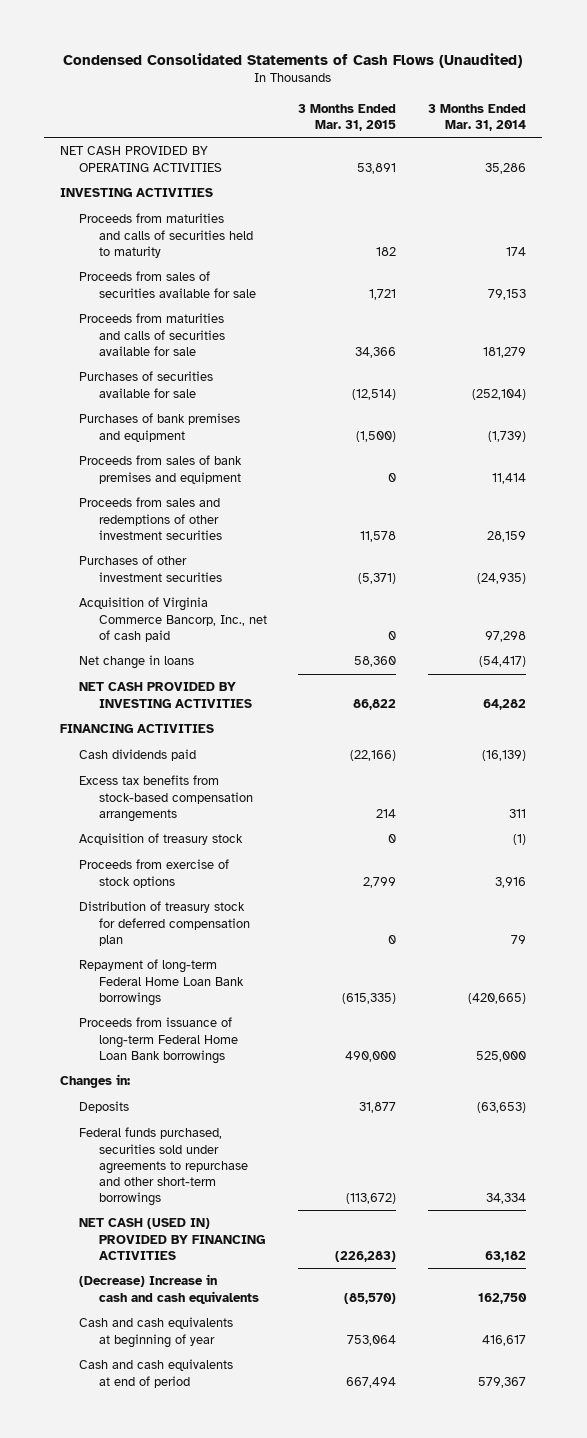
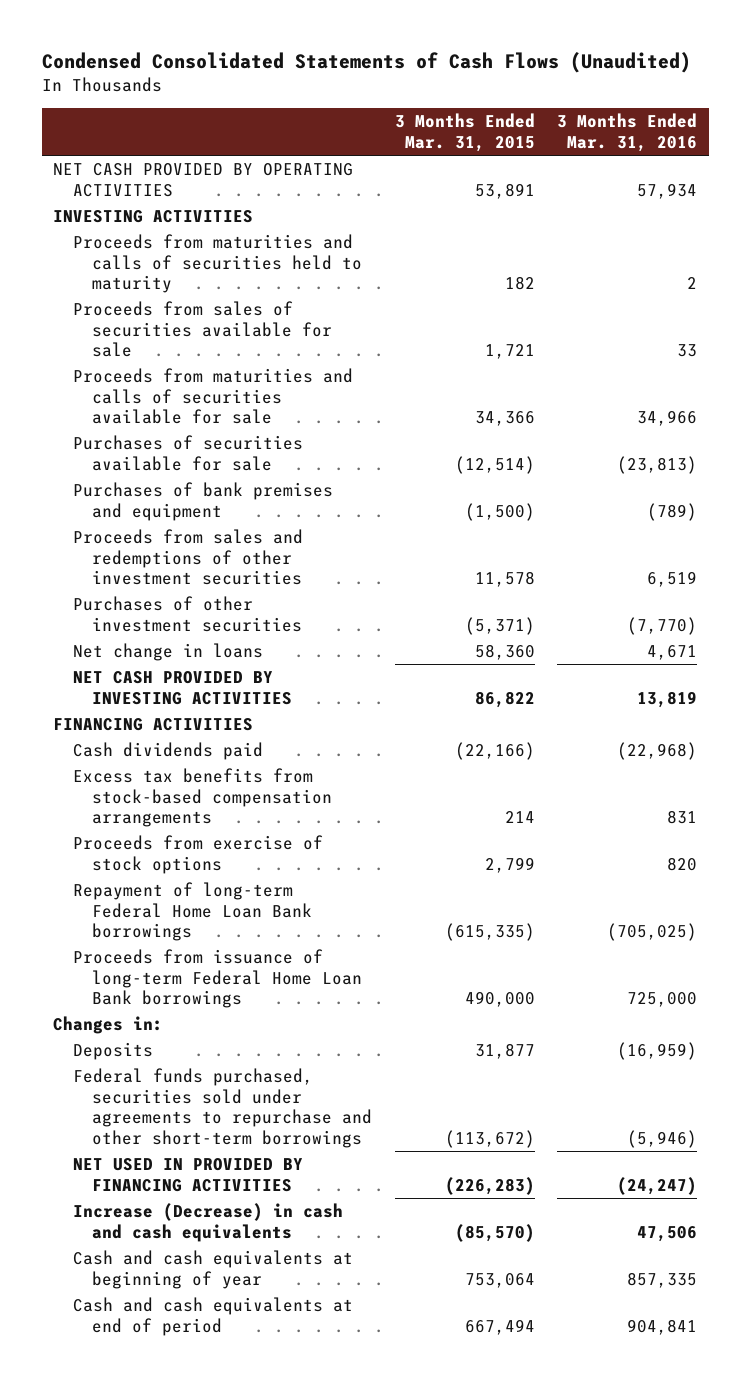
[428,103,527,131] 3 Months Ended Mar. 31, 2014 -> none
none -> [557,113,698,152] 3 Months Ended Mar. 31, 2016
[79,455,243,484] Proceeds from sales of bank premises and equipment -> none
[79,597,267,642] Acquisition of Virginia Commerce Bancorp, Inc., net of cash paid -> none
[79,833,244,846] Acquisition of treasury stock -> none
[79,901,250,946] Distribution of treasury stock for deferred compensation plan -> none
[79,1218,265,1260] NET CASH (USED IN) PROVIDED BY FINANCING ACTIVITIES -> [72,1158,303,1192] NET USED IN PROVIDED BY FINANCING ACTIVITIES
[79,1274,259,1304] (Decrease) Increase in cash and cash equivalents -> [72,1203,343,1242] Increase (Decrease) in cash and cash equivalents

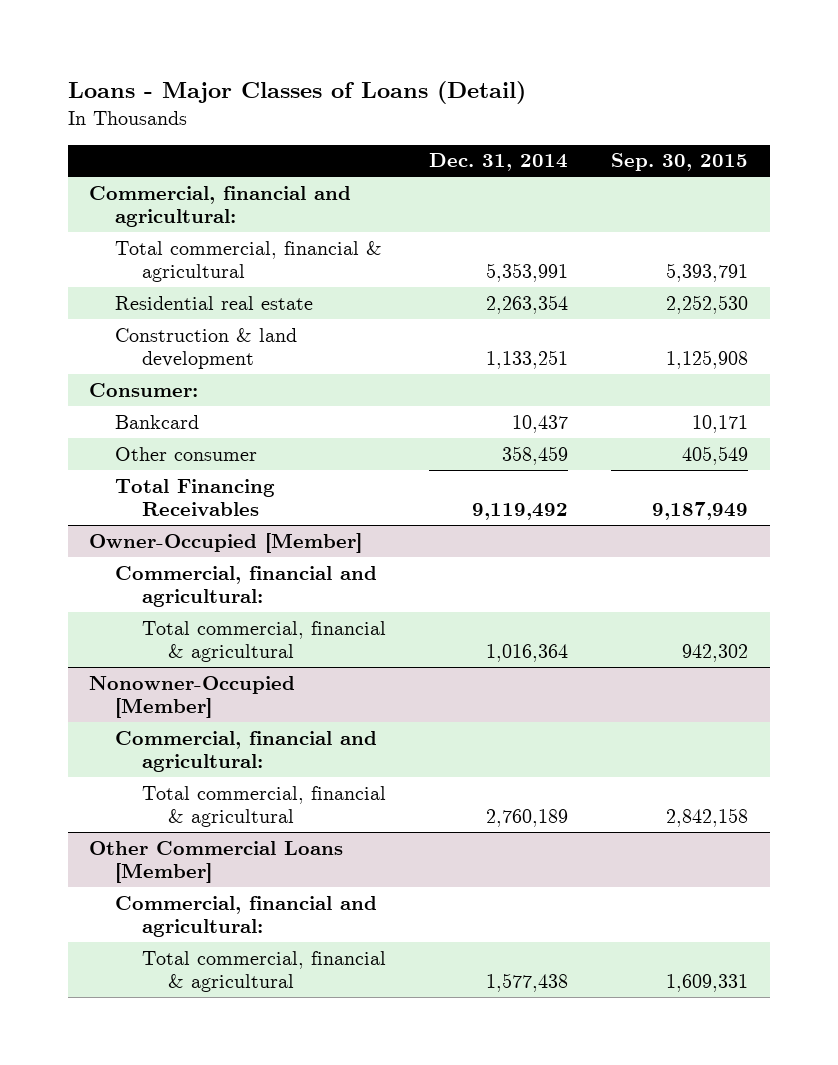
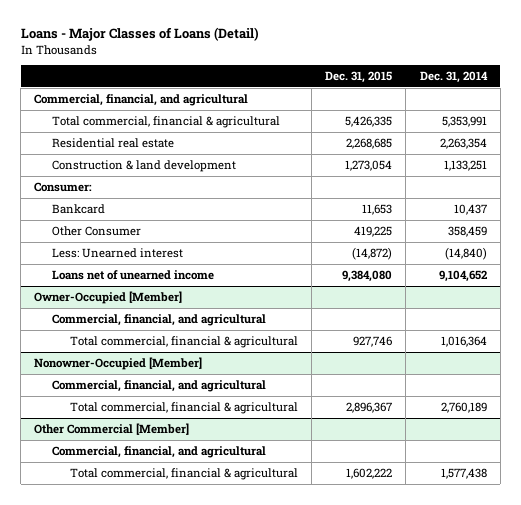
[611,153,749,172] Sep. 30, 2015 -> none
none -> [325,71,393,84] Dec. 31, 2015
[89,185,352,228] Commercial, financial and agricultural: -> [34,93,249,106] Commercial, financial, and agricultural
[115,478,276,517] Total Financing Receivables -> none
[115,446,258,461] Other consumer -> [52,225,142,236] Other Consumer
none -> [52,247,184,258] Less: Unearned interest
none -> [52,269,215,280] Loans net of unearned income
[115,565,378,608] Commercial, financial and agricultural: -> [52,313,267,326] Commercial, financial, and agricultural
[115,730,378,773] Commercial, financial and agricultural: -> [52,379,267,392] Commercial, financial, and agricultural
[89,840,344,884] Other Commercial Loans [Member] -> [34,422,190,435] Other Commercial [Member]
[115,895,378,938] Commercial, financial and agricultural: -> [52,445,267,458] Commercial, financial, and agricultural

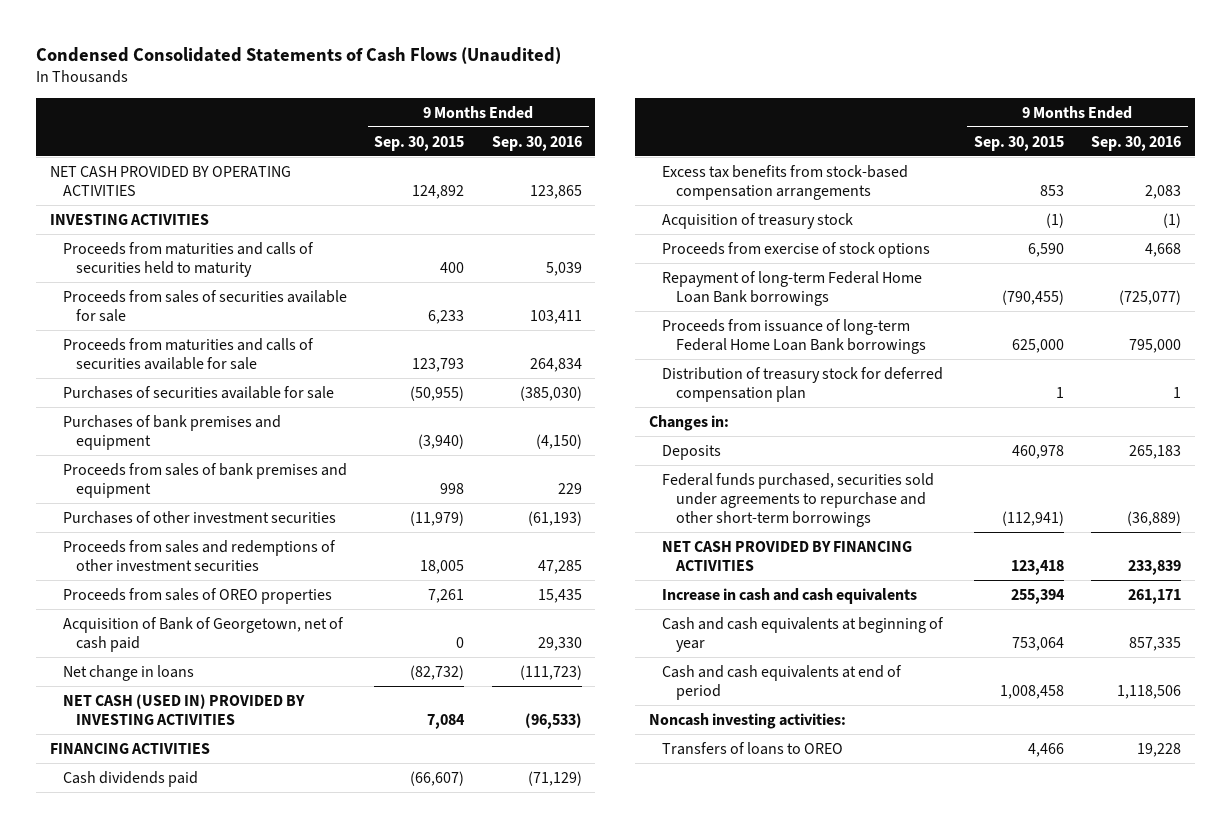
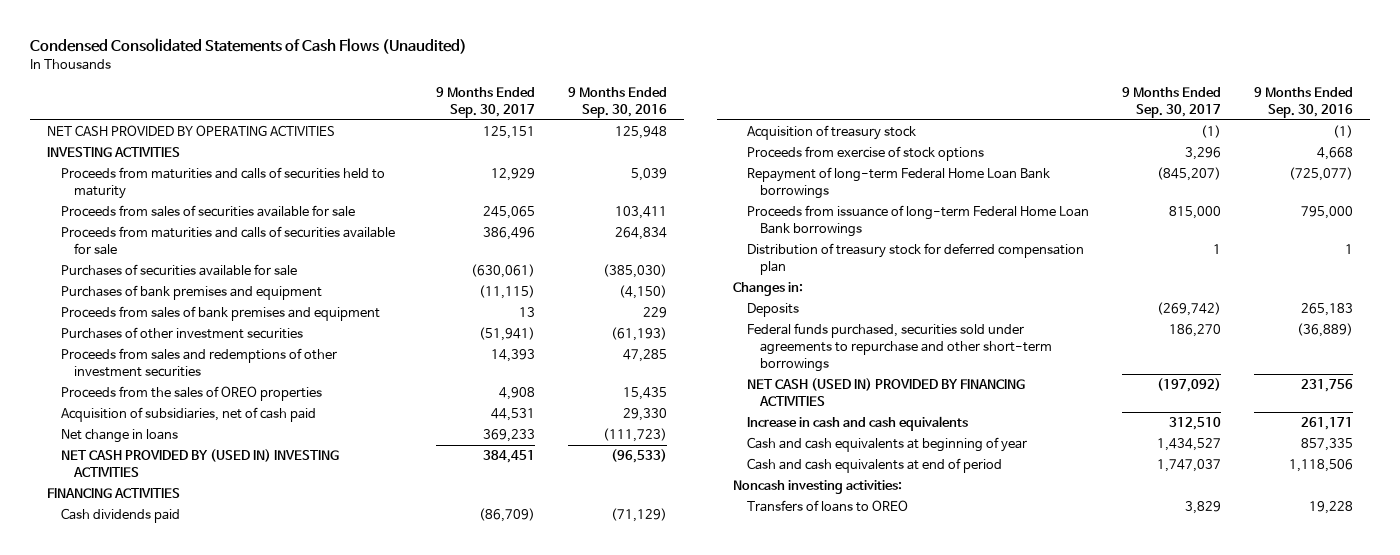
[374,135,465,151] Sep. 30, 2015 -> none
none -> [435,87,535,118] 9 Months Ended Sep. 30, 2017
[529,184,582,199] 123,865 -> [615,126,668,140] 125,948
[62,587,332,604] Proceeds from sales of OREO properties -> [60,386,322,402] Proceeds from the sales of OREO properties
[62,616,344,652] Acquisition of Bank of Georgetown, net of cash paid -> [60,407,316,423] Acquisition of subsidiaries, net of cash paid
[62,693,305,725] NET CASH (USED IN) PROVIDED BY INVESTING ACTIVITIES -> [60,449,339,478] NET CASH PROVIDED BY (USED IN) INVESTING ACTIVITIES
[662,164,909,200] Excess tax benefits from stock-based compensation arrangements -> none
[662,540,913,571] NET CASH PROVIDED BY FINANCING ACTIVITIES -> [746,378,1025,407] NET CASH (USED IN) PROVIDED BY FINANCING ACTIVITIES
[1128,559,1182,575] 233,839 -> [1301,379,1354,393] 231,756

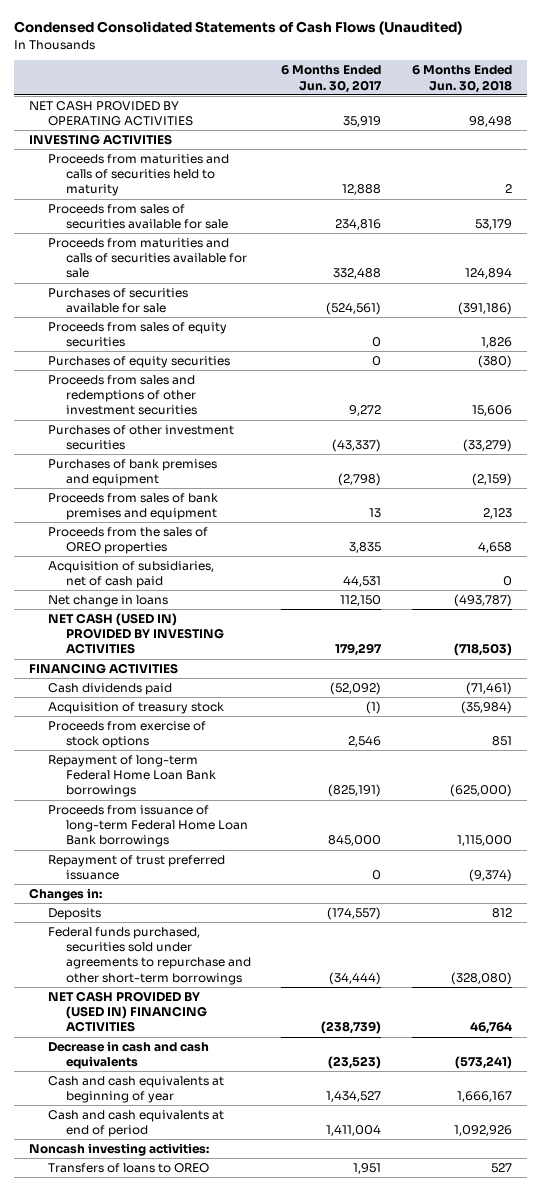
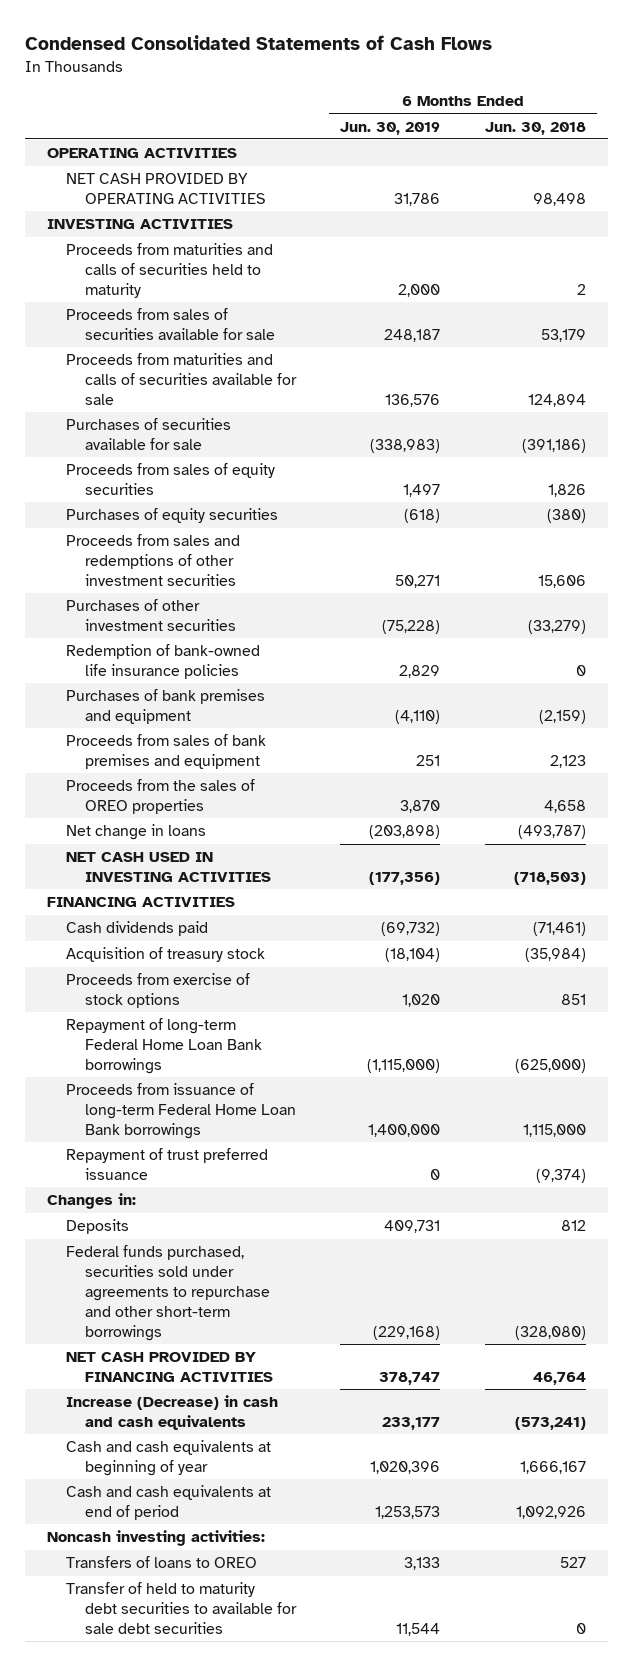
[14,21,463,36] Condensed Consolidated Statements of Cash Flows (Unaudited) -> [24,34,492,50] Condensed Consolidated Statements of Cash Flows
[281,65,383,93] 6 Months Ended Jun. 30, 2017 -> none
none -> [340,121,441,135] Jun. 30, 2019
none -> [47,148,238,159] OPERATING ACTIVITIES
none -> [65,644,260,680] Redemption of bank-owned life insurance policies
[47,560,214,589] Acquisition of subsidiaries, net of cash paid -> none
[47,612,224,655] NET CASH (USED IN) PROVIDED BY INVESTING ACTIVITIES -> [65,852,271,883] NET CASH USED IN INVESTING ACTIVITIES
[47,990,207,1033] NET CASH PROVIDED BY (USED IN) FINANCING ACTIVITIES -> [65,1352,273,1383] NET CASH PROVIDED BY FINANCING ACTIVITIES
[47,1040,209,1070] Decrease in cash and cash equivalents -> [65,1395,278,1431] Increase (Decrease) in cash and cash equivalents
none -> [65,1582,297,1635] Transfer of held to maturity debt securities to available for sale debt securities

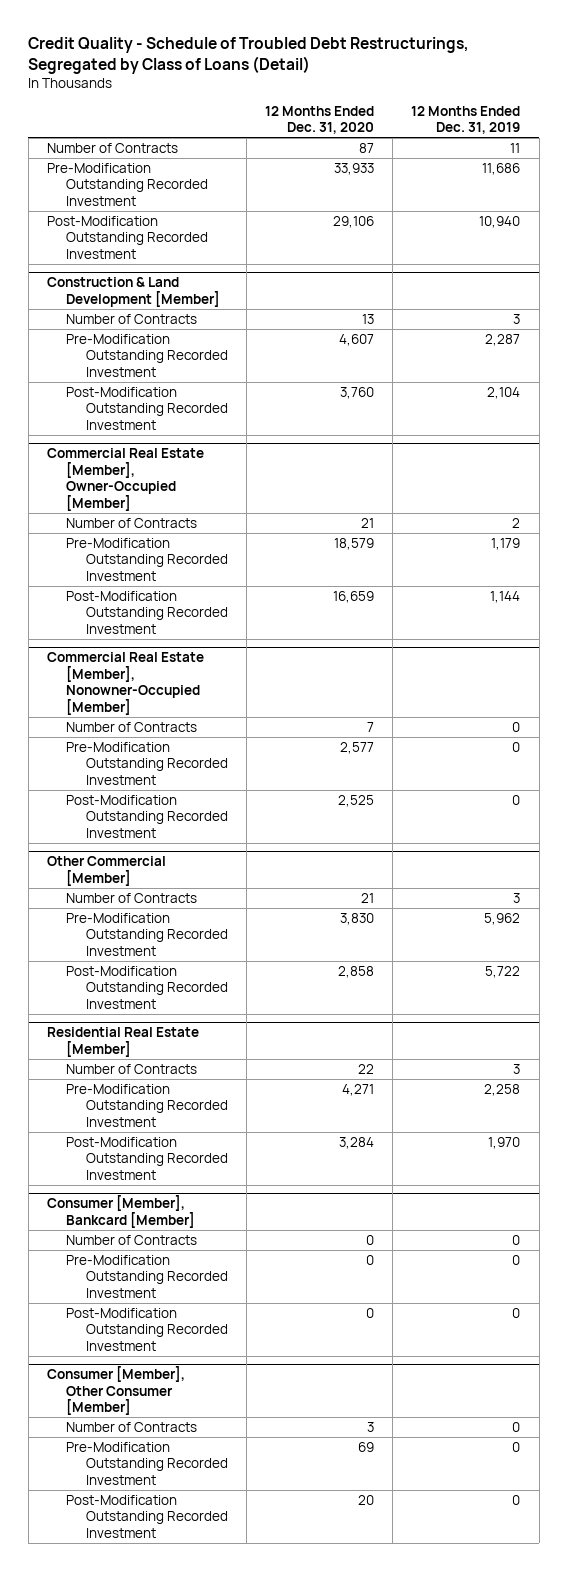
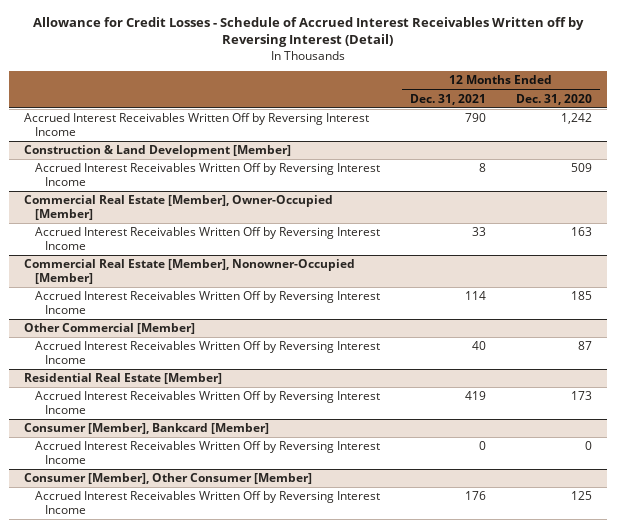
[28,36,470,74] Credit Quality - Schedule of Troubled Debt Restructurings, Segregated by Class of Loans (Detail) -> [33,16,585,48] Allowance for Credit Losses - Schedule of Accrued Interest Receivables Written off by Reversing Interest (Detail)
[411,105,521,135] 12 Months Ended Dec. 31, 2019 -> none
none -> [409,93,486,105] Dec. 31, 2021
[47,142,179,153] Number of Contracts -> none
[47,162,209,206] Pre-Modification Outstanding Recorded Investment -> none
[47,215,209,259] Post-Modification Outstanding Recorded Investment -> none
none -> [24,113,370,136] Accrued Interest Receivables Written Off by Reversing Interest Income
[66,313,198,324] Number of Contracts -> none
[66,333,228,377] Pre-Modification Outstanding Recorded Investment -> none
[66,386,228,430] Post-Modification Outstanding Recorded Investment -> none
none -> [34,163,380,186] Accrued Interest Receivables Written Off by Reversing Interest Income
[66,517,198,528] Number of Contracts -> none
[66,537,228,581] Pre-Modification Outstanding Recorded Investment -> none
[66,590,228,634] Post-Modification Outstanding Recorded Investment -> none
none -> [34,227,380,250] Accrued Interest Receivables Written Off by Reversing Interest Income
[66,721,198,732] Number of Contracts -> none
[66,741,228,785] Pre-Modification Outstanding Recorded Investment -> none
[66,794,228,838] Post-Modification Outstanding Recorded Investment -> none
none -> [34,291,380,314] Accrued Interest Receivables Written Off by Reversing Interest Income
[66,892,198,903] Number of Contracts -> none
[66,912,228,956] Pre-Modification Outstanding Recorded Investment -> none
[66,965,228,1009] Post-Modification Outstanding Recorded Investment -> none
none -> [34,341,380,364] Accrued Interest Receivables Written Off by Reversing Interest Income
[66,1063,198,1074] Number of Contracts -> none
[66,1083,228,1127] Pre-Modification Outstanding Recorded Investment -> none
[66,1136,228,1180] Post-Modification Outstanding Recorded Investment -> none
none -> [34,391,380,414] Accrued Interest Receivables Written Off by Reversing Interest Income
[66,1234,198,1245] Number of Contracts -> none
[66,1254,228,1298] Pre-Modification Outstanding Recorded Investment -> none
[66,1307,228,1351] Post-Modification Outstanding Recorded Investment -> none
none -> [34,441,380,464] Accrued Interest Receivables Written Off by Reversing Interest Income
[66,1421,198,1432] Number of Contracts -> none
[66,1441,228,1485] Pre-Modification Outstanding Recorded Investment -> none
[66,1494,228,1538] Post-Modification Outstanding Recorded Investment -> none
none -> [34,491,380,514] Accrued Interest Receivables Written Off by Reversing Interest Income

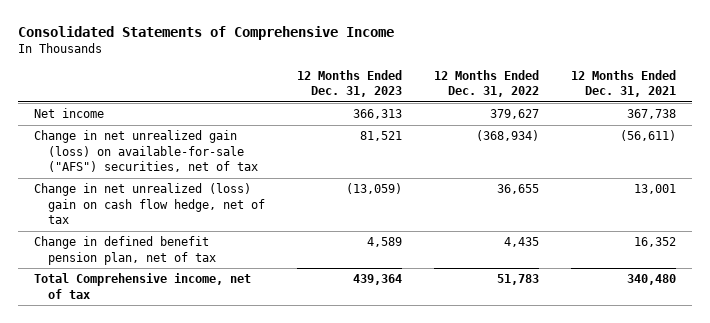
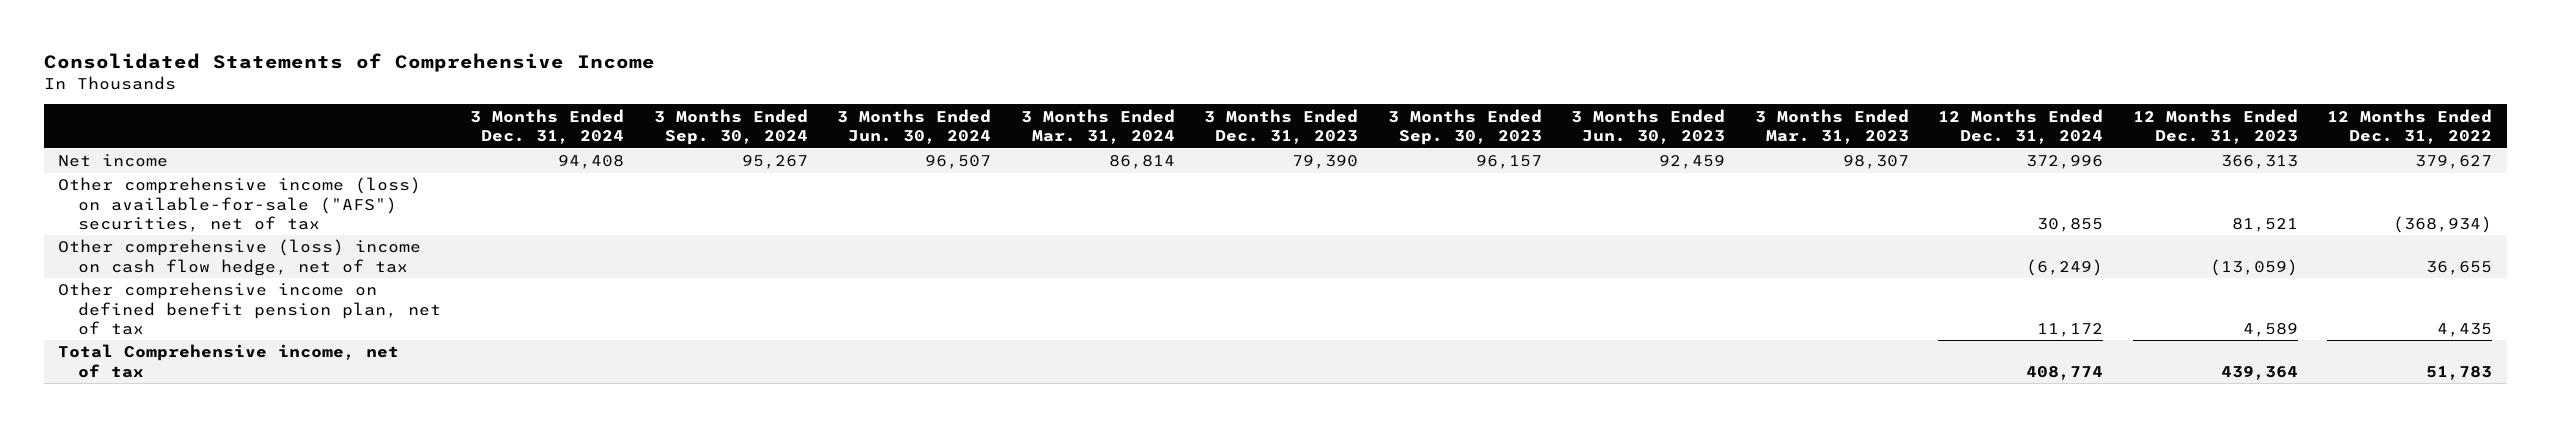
[570,69,676,98] 12 Months Ended Dec. 31, 2021 -> none
none -> [470,108,625,144] 3 Months Ended Dec. 31, 2024
none -> [653,108,808,145] 3 Months Ended Sep. 30, 2024
none -> [837,108,992,144] 3 Months Ended Jun. 30, 2024
none -> [1020,108,1175,144] 3 Months Ended Mar. 31, 2024
none -> [1204,108,1359,144] 3 Months Ended Dec. 31, 2023
none -> [1387,108,1542,145] 3 Months Ended Sep. 30, 2023
none -> [1571,108,1726,144] 3 Months Ended Jun. 30, 2023
none -> [1754,108,1909,144] 3 Months Ended Mar. 31, 2023
none -> [1938,108,2104,144] 12 Months Ended Dec. 31, 2024
[34,130,258,172] Change in net unrealized gain (loss) on available-for-sale ("AFS") securities, net of tax -> [58,177,422,232] Other comprehensive income (loss) on available-for-sale ("AFS") securities, net of tax
[34,183,265,224] Change in net unrealized (loss) gain on cash flow hedge, net of tax -> [58,239,422,276] Other comprehensive (loss) income on cash flow hedge, net of tax
[34,236,216,265] Change in defined benefit pension plan, net of tax -> [58,282,441,335] Other comprehensive income on defined benefit pension plan, net of tax

